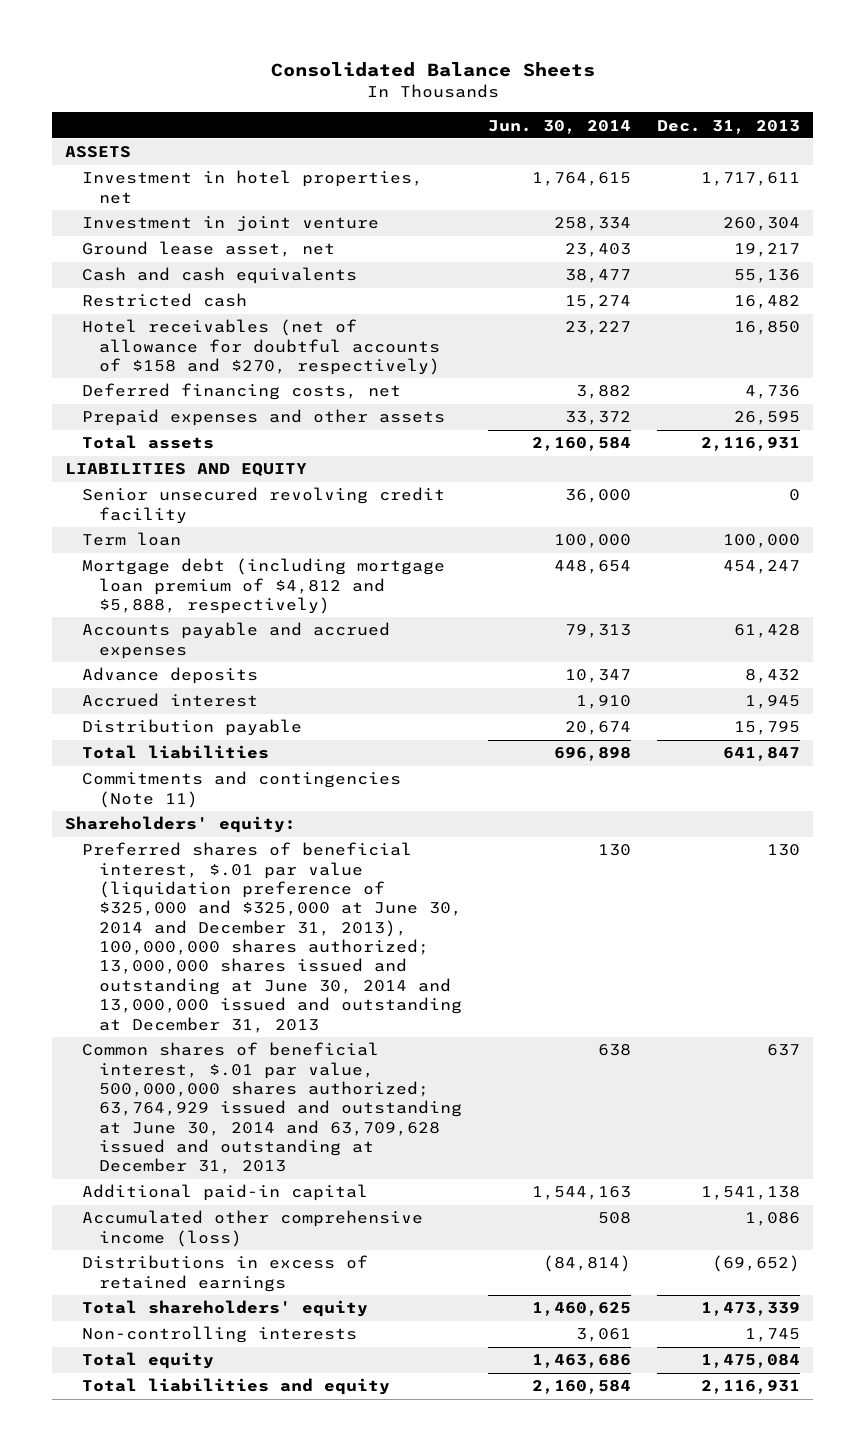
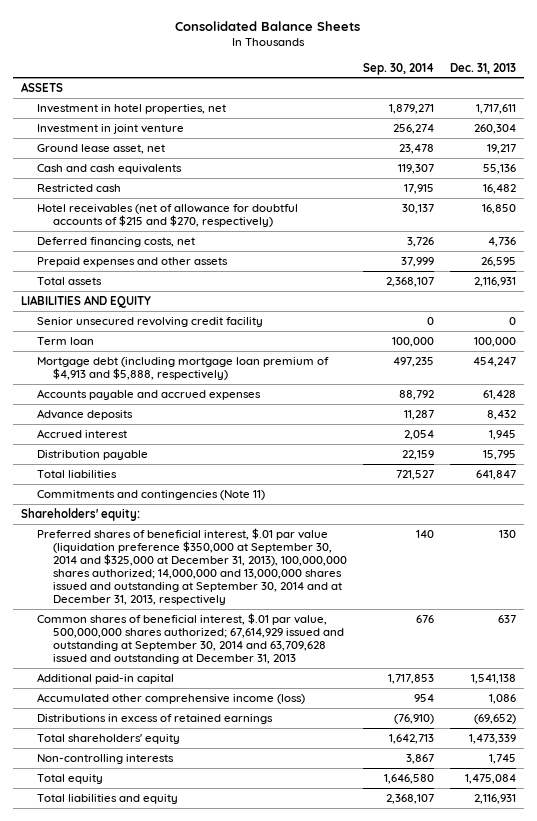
[488,119,632,134] Jun. 30, 2014 -> none
none -> [362,62,434,75] Sep. 30, 2014
[82,319,441,375] Hotel receivables (net of allowance for doubtful accounts of $158 and $270, respectively) -> [36,203,298,228] Hotel receivables (net of allowance for doubtful accounts of $215 and $270, respectively)
[82,558,446,614] Mortgage debt (including mortgage loan premium of $4,812 and $5,888, respectively) -> [36,356,329,381] Mortgage debt (including mortgage loan premium of $4,913 and $5,888, respectively)
[82,842,463,1033] Preferred shares of beneficial interest, $.01 par value (liquidation preference of $325,000 and $325,000 at June 30, 2014 and December 31, 2013), 100,000,000 shares authorized; 13,000,000 shares issued and outstanding at June 30, 2014 and 13,000,000 issued and outstanding at December 31, 2013 -> [36,527,347,606] Preferred shares of beneficial interest, $.01 par value (liquidation preference $350,000 at September 30, 2014 and $325,000 at December 31, 2013), 100,000,000 shares authorized; 14,000,000 and 13,000,000 shares issued and outstanding at September 30, 2014 and at December 31, 2013, respectively
[82,1042,463,1175] Common shares of beneficial interest, $.01 par value, 500,000,000 shares authorized; 63,764,929 issued and outstanding at June 30, 2014 and 63,709,628 issued and outstanding at December 31, 2013 -> [36,612,344,665] Common shares of beneficial interest, $.01 par value, 500,000,000 shares authorized; 67,614,929 issued and outstanding at September 30, 2014 and 63,709,628 issued and outstanding at December 31, 2013

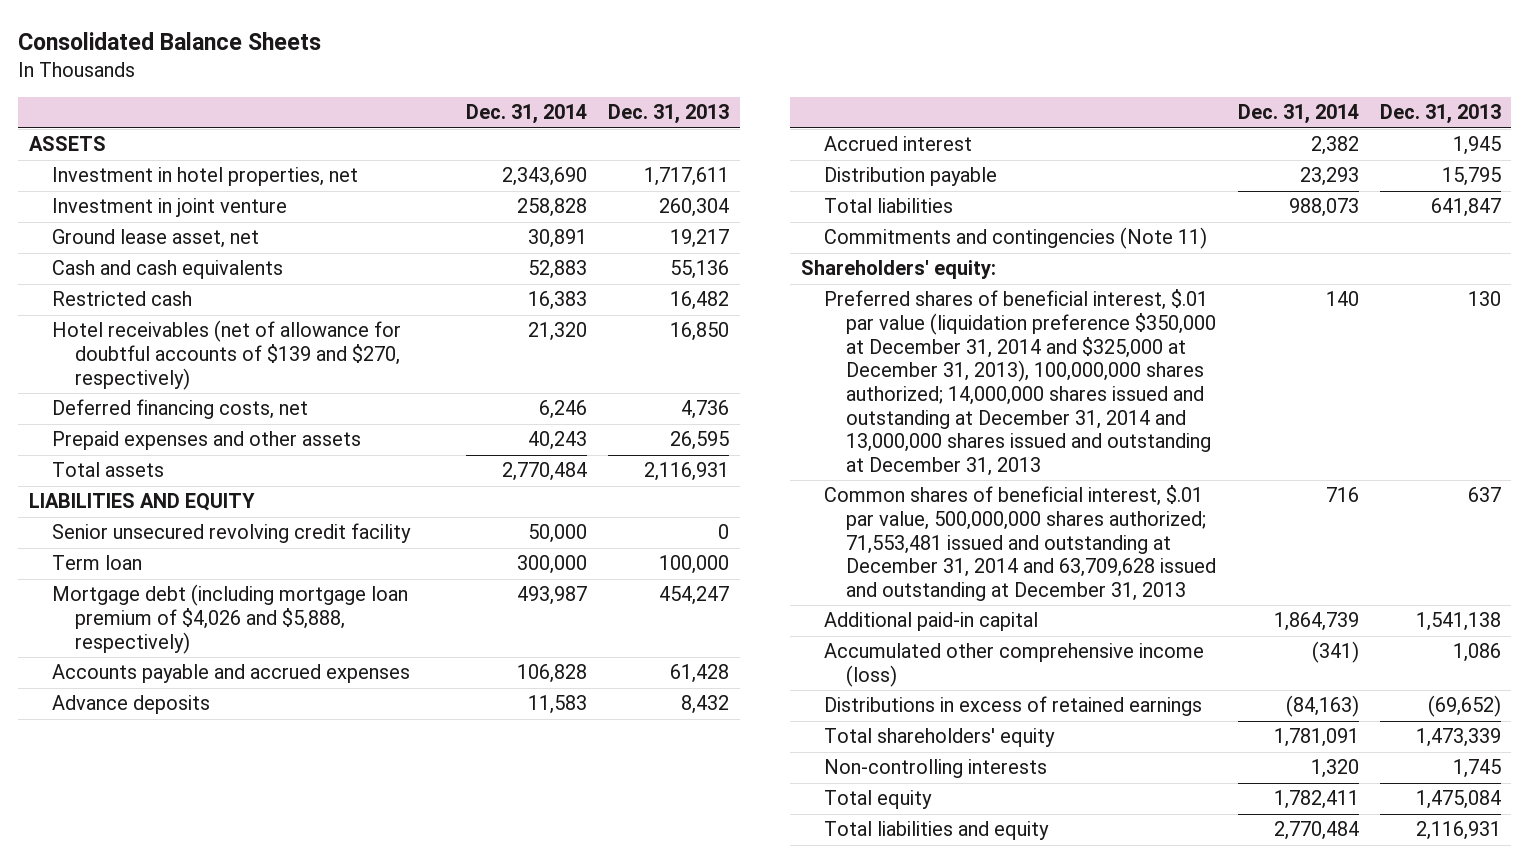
[362,62,434,75] Sep. 30, 2014 -> none
none -> [466,104,588,125] Dec. 31, 2014
[36,203,298,228] Hotel receivables (net of allowance for doubtful accounts of $215 and $270, respectively) -> [51,320,401,390] Hotel receivables (net of allowance for doubtful accounts of $139 and $270, respectively)
[36,356,329,381] Mortgage debt (including mortgage loan premium of $4,913 and $5,888, respectively) -> [51,584,408,654] Mortgage debt (including mortgage loan premium of $4,026 and $5,888, respectively)
[36,527,347,606] Preferred shares of beneficial interest, $.01 par value (liquidation preference $350,000 at September 30, 2014 and $325,000 at December 31, 2013), 100,000,000 shares authorized; 14,000,000 and 13,000,000 shares issued and outstanding at September 30, 2014 and at December 31, 2013, respectively -> [823,289,1217,476] Preferred shares of beneficial interest, $.01 par value (liquidation preference $350,000 at December 31, 2014 and $325,000 at December 31, 2013), 100,000,000 shares authorized; 14,000,000 shares issued and outstanding at December 31, 2014 and 13,000,000 shares issued and outstanding at December 31, 2013
[36,612,344,665] Common shares of beneficial interest, $.01 par value, 500,000,000 shares authorized; 67,614,929 issued and outstanding at September 30, 2014 and 63,709,628 issued and outstanding at December 31, 2013 -> [823,485,1217,601] Common shares of beneficial interest, $.01 par value, 500,000,000 shares authorized; 71,553,481 issued and outstanding at December 31, 2014 and 63,709,628 issued and outstanding at December 31, 2013

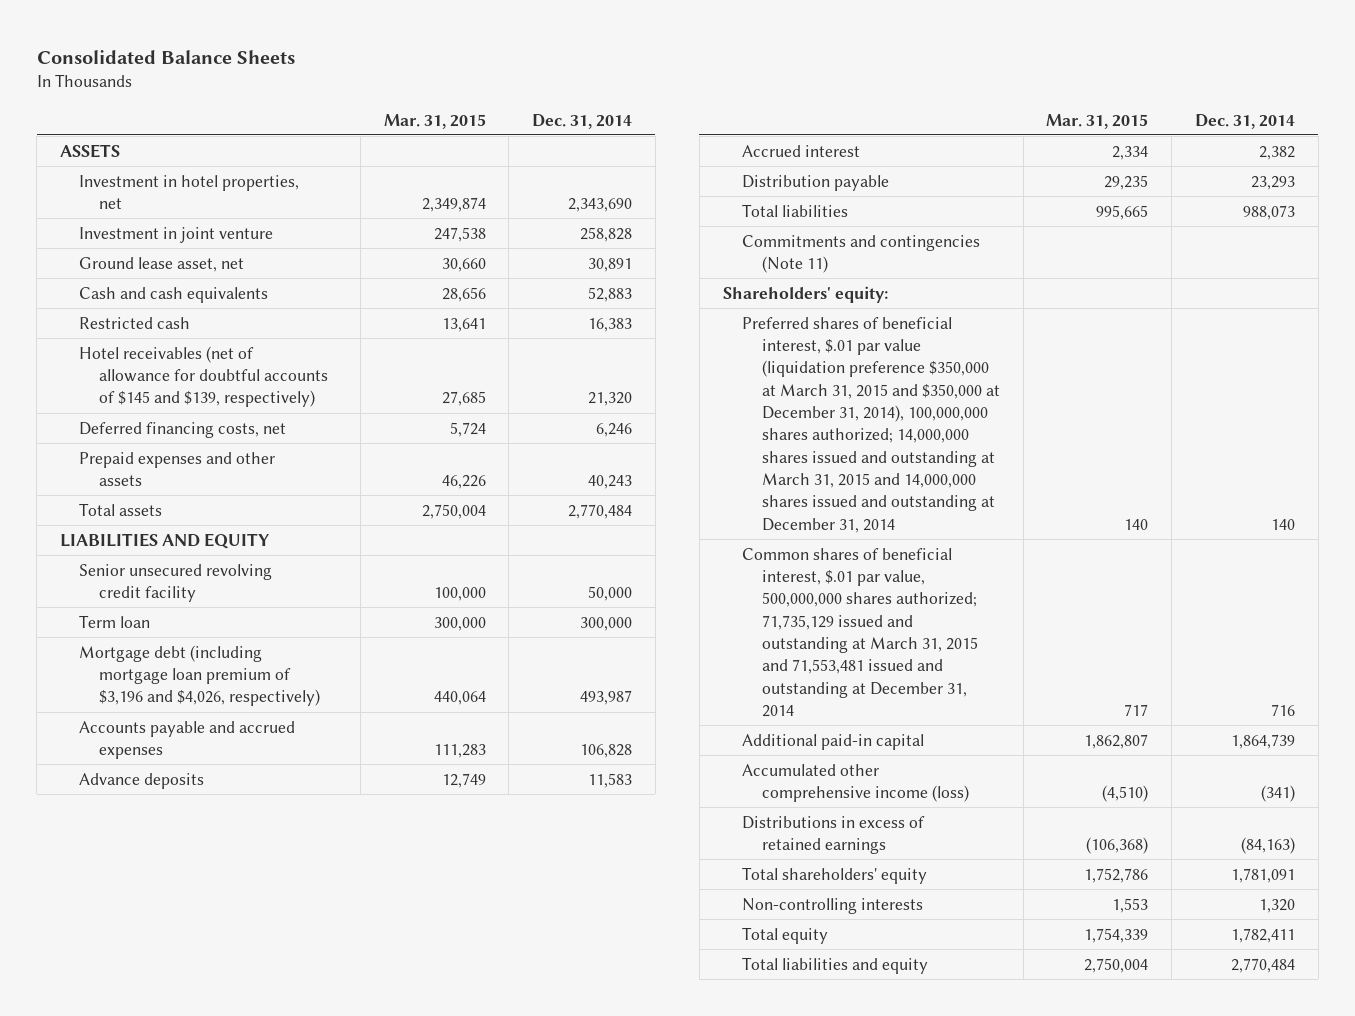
[608,104,730,125] Dec. 31, 2013 -> none
none -> [383,113,486,129] Mar. 31, 2015
[51,320,401,390] Hotel receivables (net of allowance for doubtful accounts of $139 and $270, respectively) -> [79,345,329,408] Hotel receivables (net of allowance for doubtful accounts of $145 and $139, respectively)
[51,584,408,654] Mortgage debt (including mortgage loan premium of $4,026 and $5,888, respectively) -> [79,644,321,707] Mortgage debt (including mortgage loan premium of $3,196 and $4,026, respectively)
[823,289,1217,476] Preferred shares of beneficial interest, $.01 par value (liquidation preference $350,000 at December 31, 2014 and $325,000 at December 31, 2013), 100,000,000 shares authorized; 14,000,000 shares issued and outstanding at December 31, 2014 and 13,000,000 shares issued and outstanding at December 31, 2013 -> [742,316,1000,533] Preferred shares of beneficial interest, $.01 par value (liquidation preference $350,000 at March 31, 2015 and $350,000 at December 31, 2014), 100,000,000 shares authorized; 14,000,000 shares issued and outstanding at March 31, 2015 and 14,000,000 shares issued and outstanding at December 31, 2014
[823,485,1217,601] Common shares of beneficial interest, $.01 par value, 500,000,000 shares authorized; 71,553,481 issued and outstanding at December 31, 2014 and 63,709,628 issued and outstanding at December 31, 2013 -> [742,547,978,718] Common shares of beneficial interest, $.01 par value, 500,000,000 shares authorized; 71,735,129 issued and outstanding at March 31, 2015 and 71,553,481 issued and outstanding at December 31, 2014

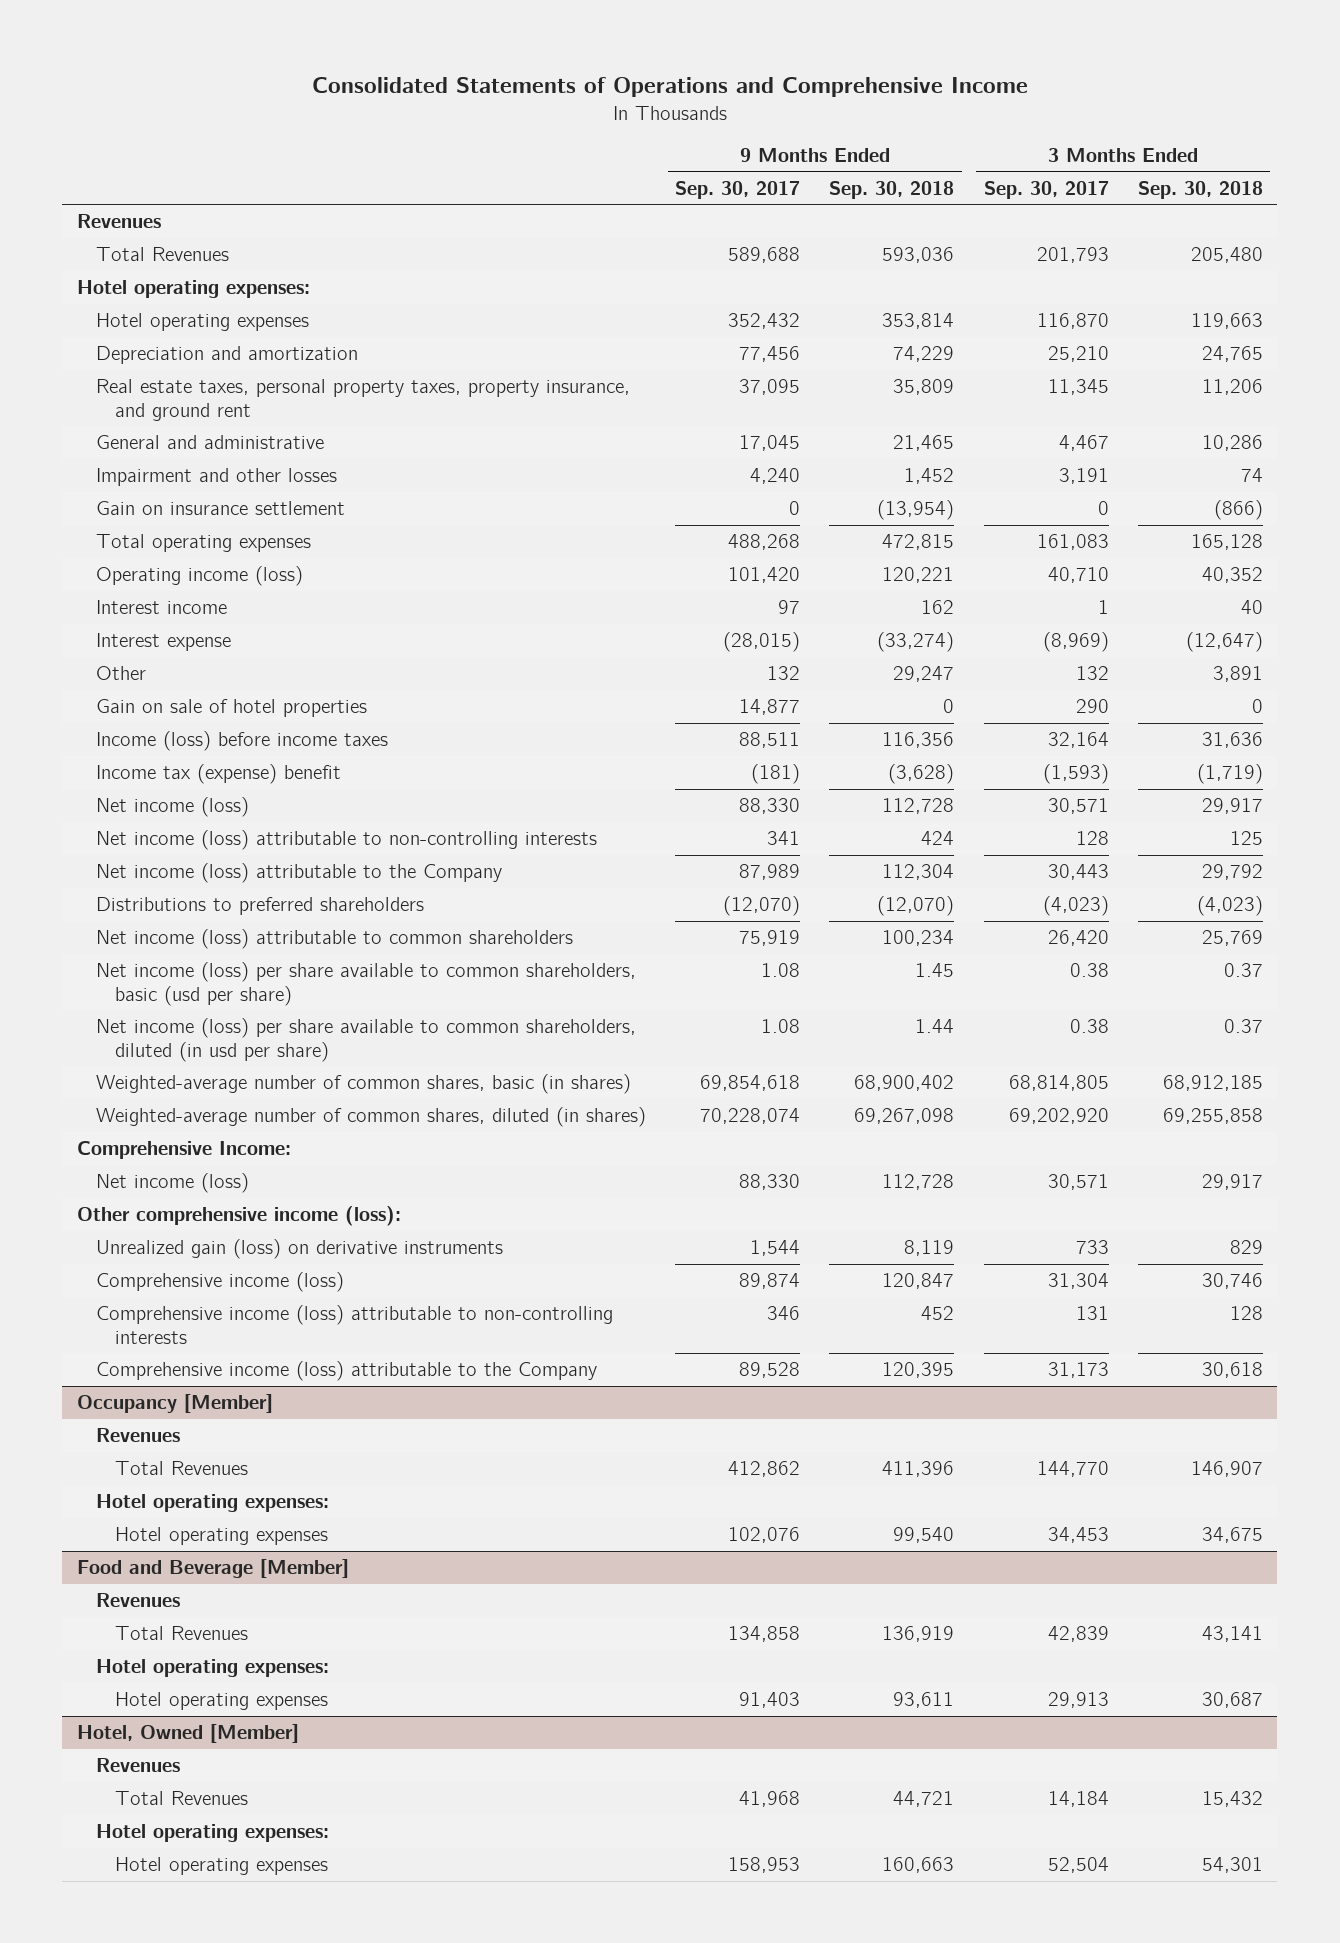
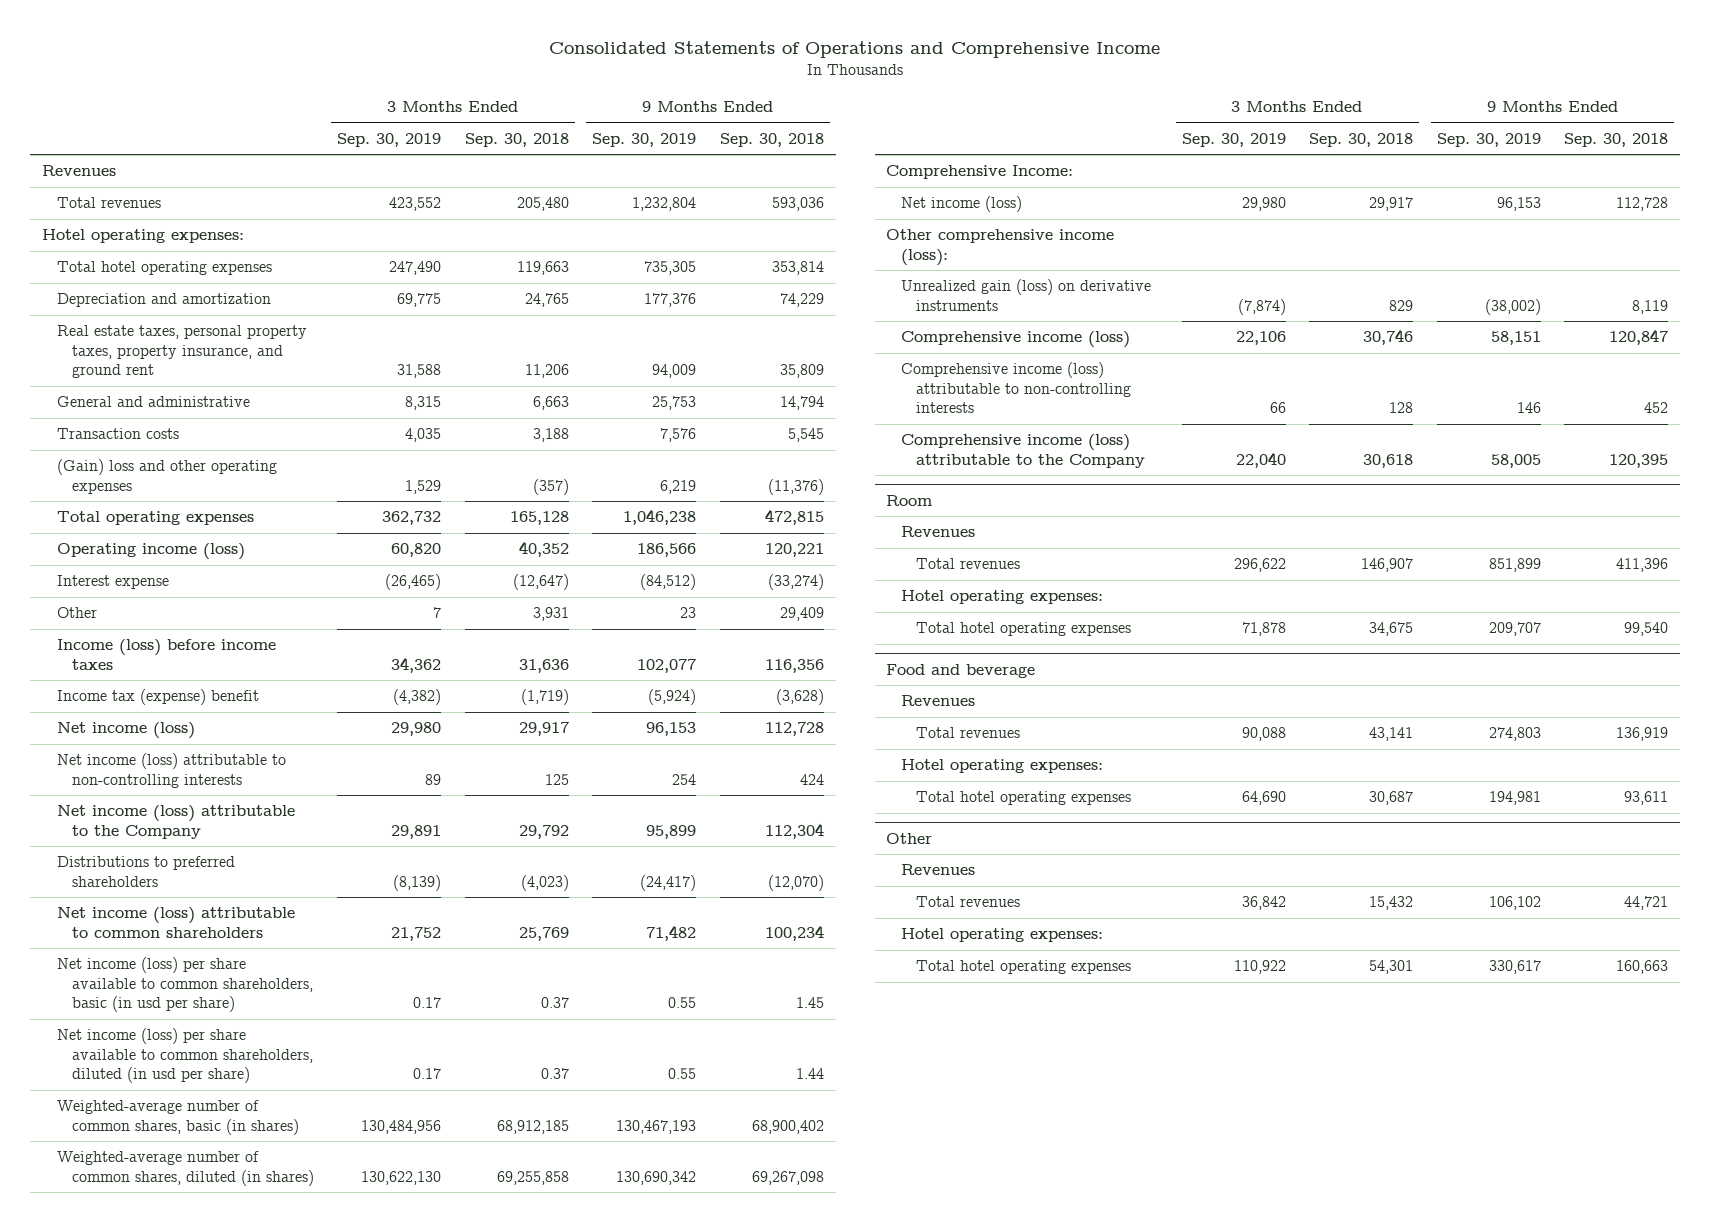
[675,180,801,199] Sep. 30, 2017 -> none
[983,180,1109,199] Sep. 30, 2017 -> none
none -> [337,132,442,147] Sep. 30, 2019
none -> [592,132,697,147] Sep. 30, 2019
[96,247,230,262] Total Revenues -> [56,197,161,209] Total revenues
[96,313,310,332] Hotel operating expenses -> [56,261,272,276] Total hotel operating expenses
[96,468,338,487] Impairment and other losses -> none
[96,501,346,516] Gain on insurance settlement -> none
[893,435,955,452] 21,465 -> [779,396,824,411] 14,794
[1201,435,1263,452] 10,286 -> [532,396,569,411] 6,663
none -> [56,428,179,440] Transaction costs
none -> [56,459,277,494] (Gain) loss and other operating expenses
[96,600,228,615] Interest income -> none
[96,699,368,718] Gain on sale of hotel properties -> none
[893,666,955,683] 29,247 -> [779,607,824,622] 29,409
[1212,666,1263,683] 3,891 -> [532,607,569,622] 3,931
[96,962,637,1006] Net income (loss) per share available to common shareholders, basic (usd per share) -> [56,957,313,1013] Net income (loss) per share available to common shareholders, basic (in usd per share)
[77,1394,274,1414] Occupancy [Member] -> [886,494,933,506] Room
[115,1461,249,1476] Total Revenues -> [916,558,1021,570] Total revenues
[115,1527,329,1546] Hotel operating expenses -> [916,622,1132,637] Total hotel operating expenses
[77,1559,350,1579] Food and Beverage [Member] -> [886,663,1036,678] Food and beverage
[115,1626,249,1641] Total Revenues -> [916,727,1021,739] Total revenues
[77,1724,300,1744] Hotel, Owned [Member] -> none
[115,1692,329,1711] Hotel operating expenses -> [916,791,1132,806] Total hotel operating expenses
none -> [886,832,933,844] Other
[115,1791,249,1806] Total Revenues -> [916,896,1021,908] Total revenues
[115,1857,329,1876] Hotel operating expenses -> [916,960,1132,975] Total hotel operating expenses

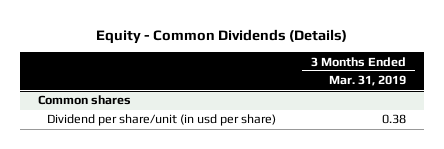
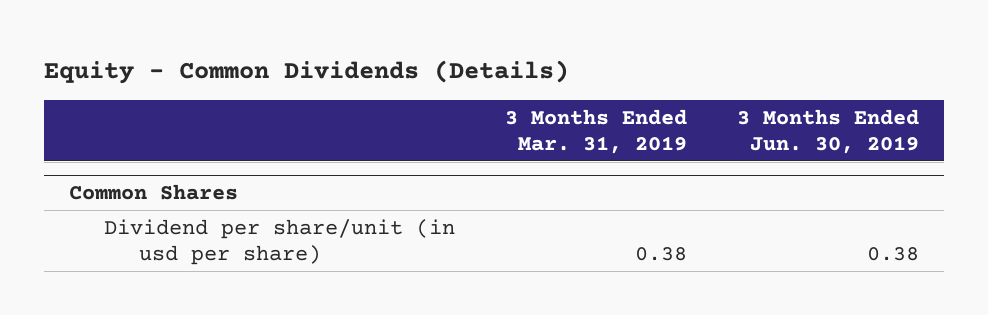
none -> [737,108,920,155] 3 Months Ended Jun. 30, 2019
[37,95,131,106] Common shares -> [68,183,238,200] Common Shares

